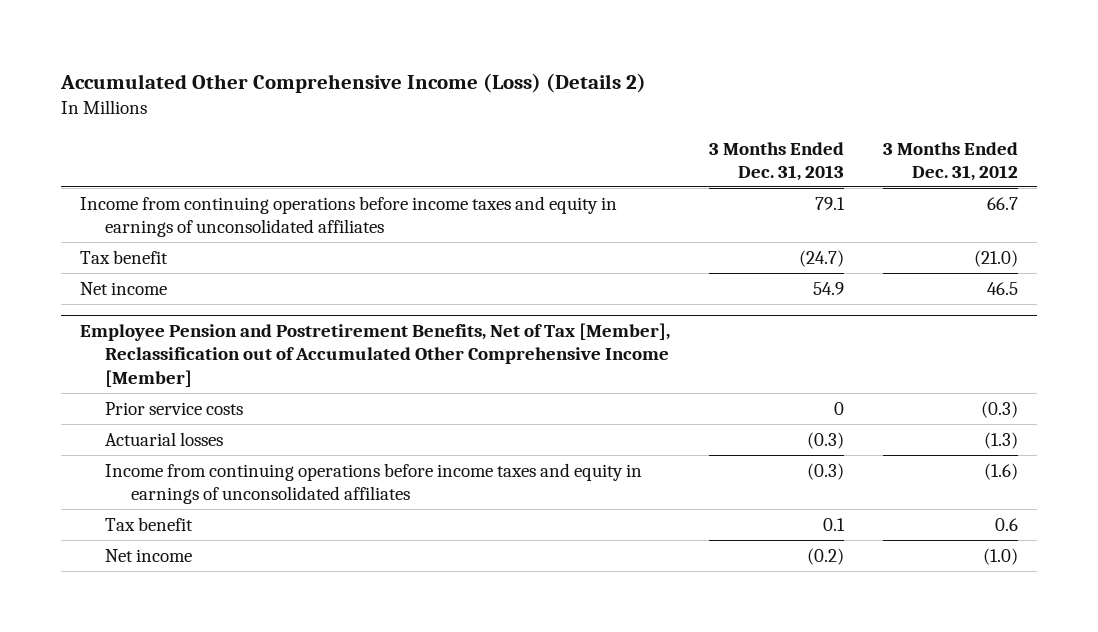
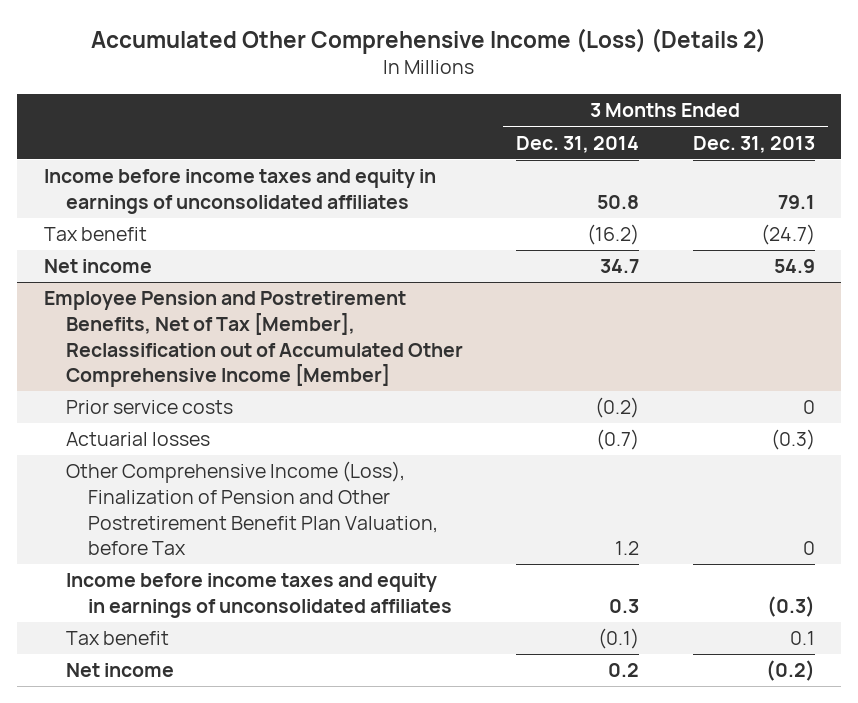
[882,141,1018,181] 3 Months Ended Dec. 31, 2012 -> none
none -> [516,135,640,153] Dec. 31, 2014
[80,195,618,237] Income from continuing operations before income taxes and equity in earnings of unconsolidated affiliates -> [43,169,436,214] Income before income taxes and equity in earnings of unconsolidated affiliates
none -> [65,461,438,556] Other Comprehensive Income (Loss), Finalization of Pension and Other Postretirement Benefit Plan Valuation, before Tax
[105,462,643,504] Income from continuing operations before income taxes and equity in earnings of unconsolidated affiliates -> [65,573,452,618] Income before income taxes and equity in earnings of unconsolidated affiliates

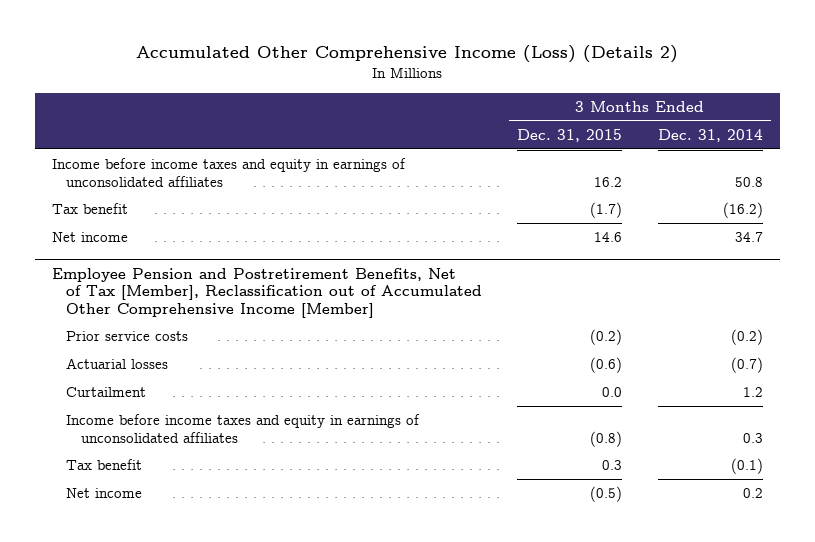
[692,135,815,153] Dec. 31, 2013 -> none
none -> [517,128,623,142] Dec. 31, 2015
[65,461,438,556] Other Comprehensive Income (Loss), Finalization of Pension and Other Postretirement Benefit Plan Valuation, before Tax -> [66,387,147,398] Curtailment

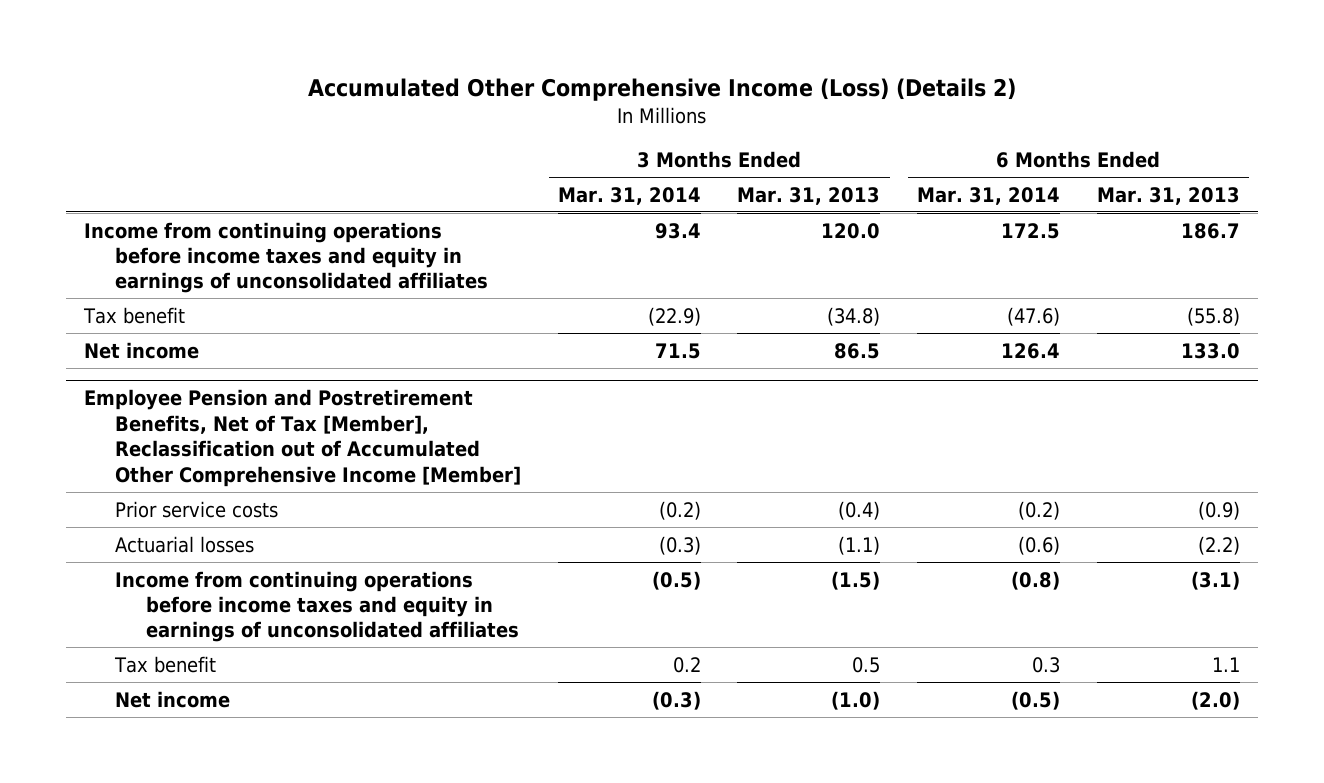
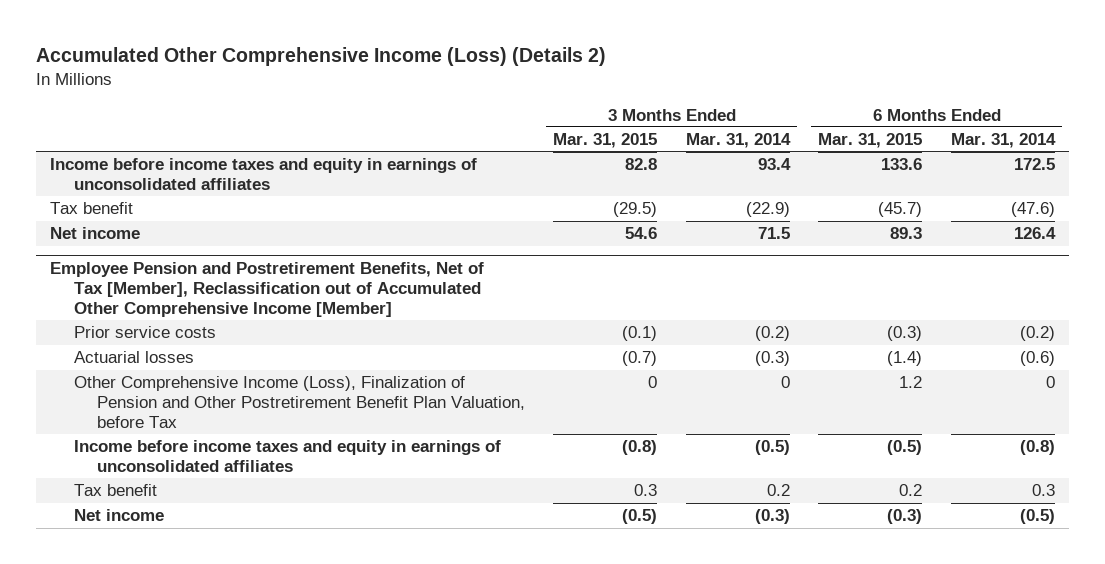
[737,186,881,205] Mar. 31, 2013 -> none
[1096,186,1240,205] Mar. 31, 2013 -> none
none -> [553,133,658,149] Mar. 31, 2015
none -> [818,133,923,149] Mar. 31, 2015
[83,221,489,294] Income from continuing operations before income taxes and equity in earnings of unconsolidated affiliates -> [50,158,478,190] Income before income taxes and equity in earnings of unconsolidated affiliates
none -> [73,376,525,428] Other Comprehensive Income (Loss), Finalization of Pension and Other Postretirement Benefit Plan Valuation, before Tax
[115,570,520,643] Income from continuing operations before income taxes and equity in earnings of unconsolidated affiliates -> [73,440,501,472] Income before income taxes and equity in earnings of unconsolidated affiliates

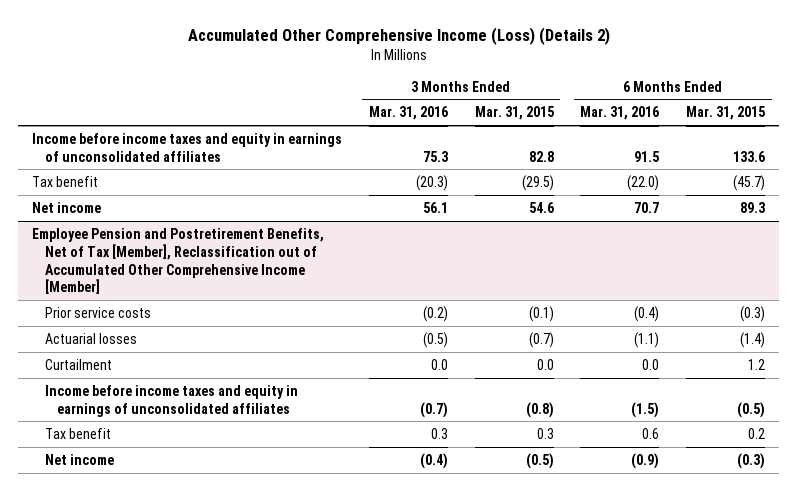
[685,133,791,149] Mar. 31, 2014 -> none
[950,133,1056,149] Mar. 31, 2014 -> none
none -> [368,106,448,121] Mar. 31, 2016
none -> [580,106,660,121] Mar. 31, 2016
[73,376,525,428] Other Comprehensive Income (Loss), Finalization of Pension and Other Postretirement Benefit Plan Valuation, before Tax -> none
none -> [44,358,112,370] Curtailment

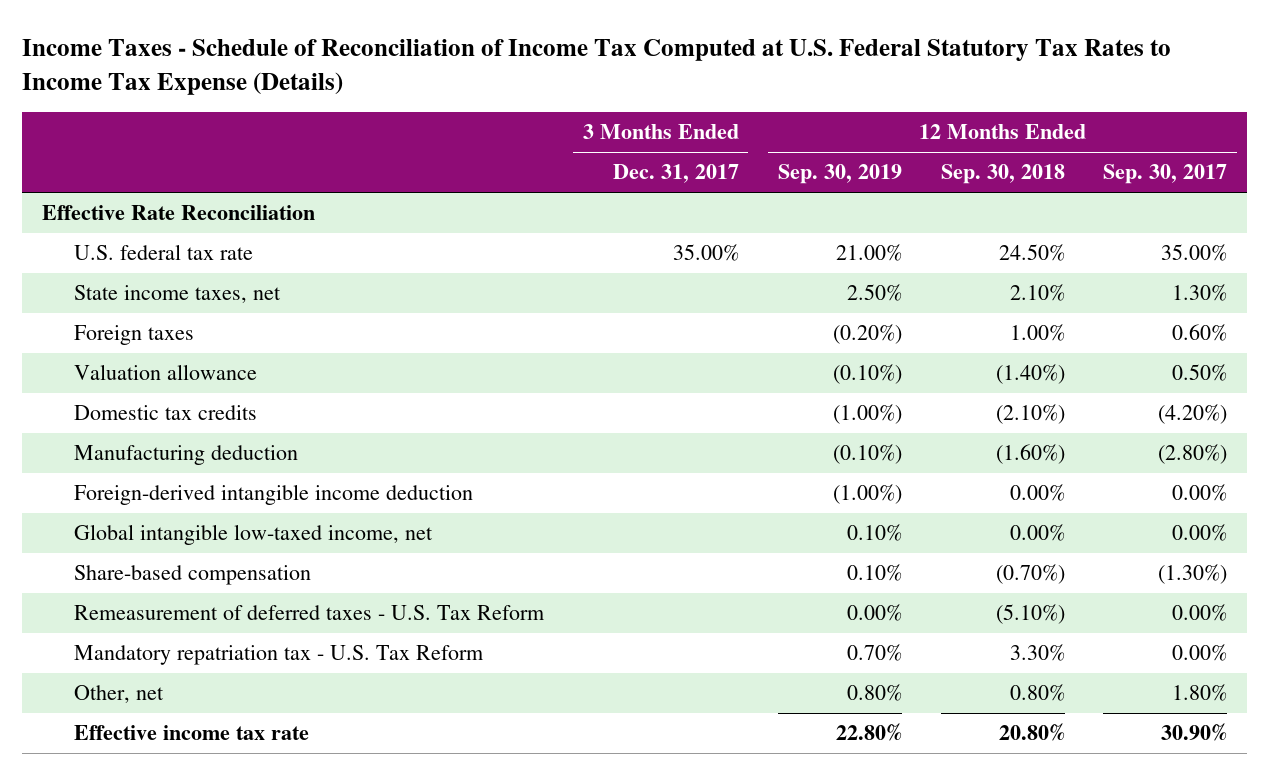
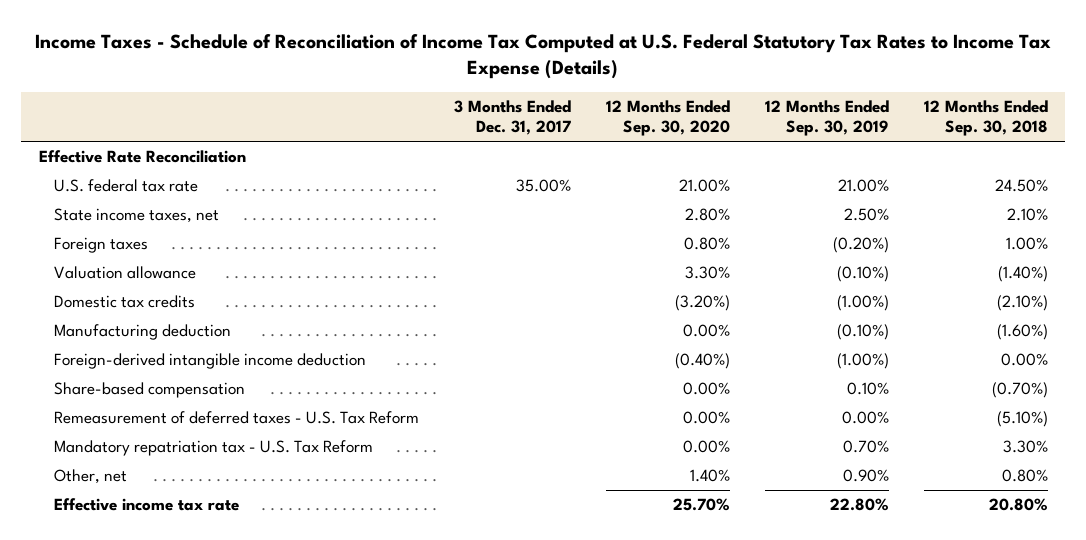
[1103,164,1228,185] Sep. 30, 2017 -> none
none -> [605,99,730,137] 12 Months Ended Sep. 30, 2020
[73,524,433,546] Global intangible low-taxed income, net -> none
[846,684,902,702] 0.80% -> [842,469,889,483] 0.90%

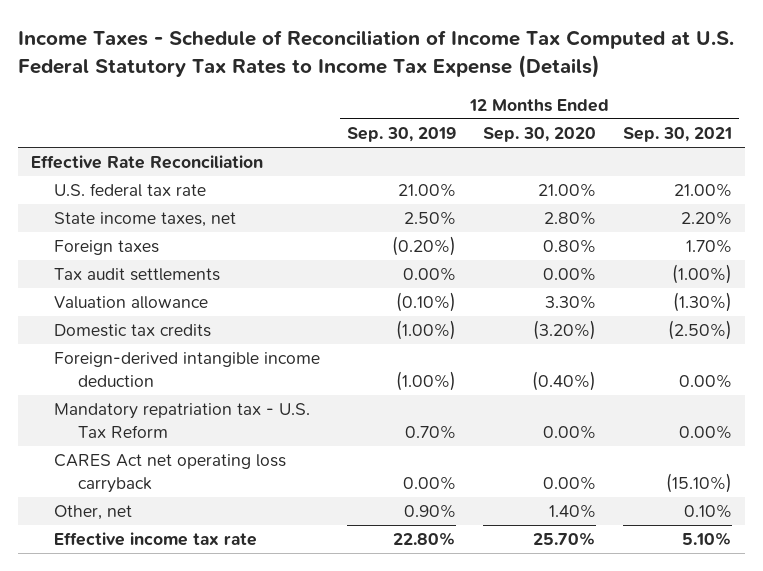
[454,99,572,136] 3 Months Ended Dec. 31, 2017 -> none
[923,99,1048,137] 12 Months Ended Sep. 30, 2018 -> none
none -> [622,127,732,143] Sep. 30, 2021
none -> [54,268,221,282] Tax audit settlements
[54,324,232,341] Manufacturing deduction -> none
[54,382,246,399] Share-based compensation -> none
[54,411,420,425] Remeasurement of deferred taxes - U.S. Tax Reform -> none
none -> [54,454,287,493] CARES Act net operating loss carryback

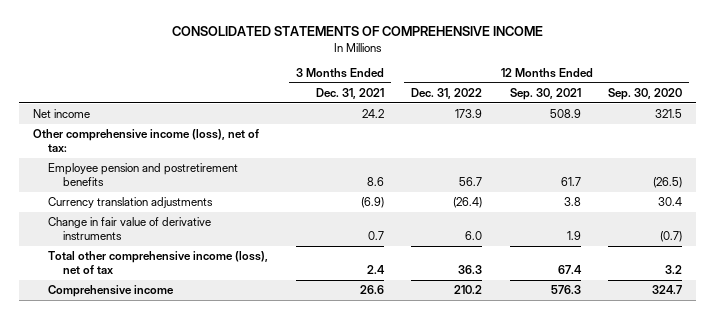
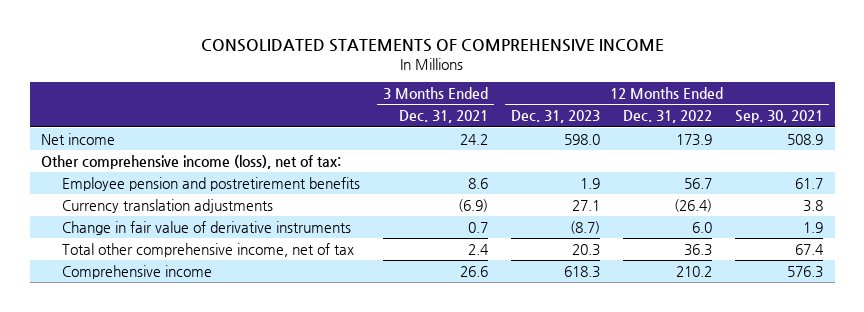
[608,87,683,100] Sep. 30, 2020 -> none
none -> [511,110,601,124] Dec. 31, 2023
[47,251,268,274] Total other comprehensive income (loss), net of tax -> [62,242,355,257] Total other comprehensive income, net of tax

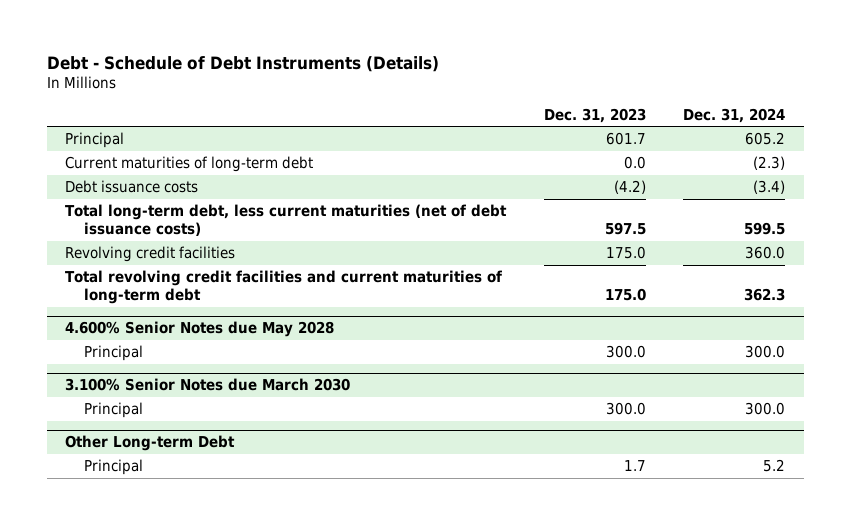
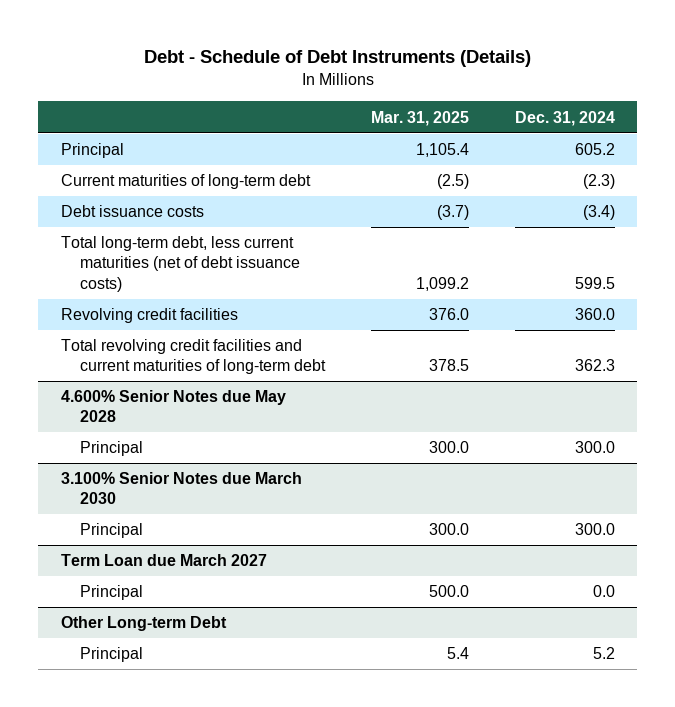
[543,107,646,123] Dec. 31, 2023 -> none
none -> [370,110,469,126] Mar. 31, 2025
none -> [60,554,267,567] Term Loan due March 2027
none -> [80,585,144,601] Principal

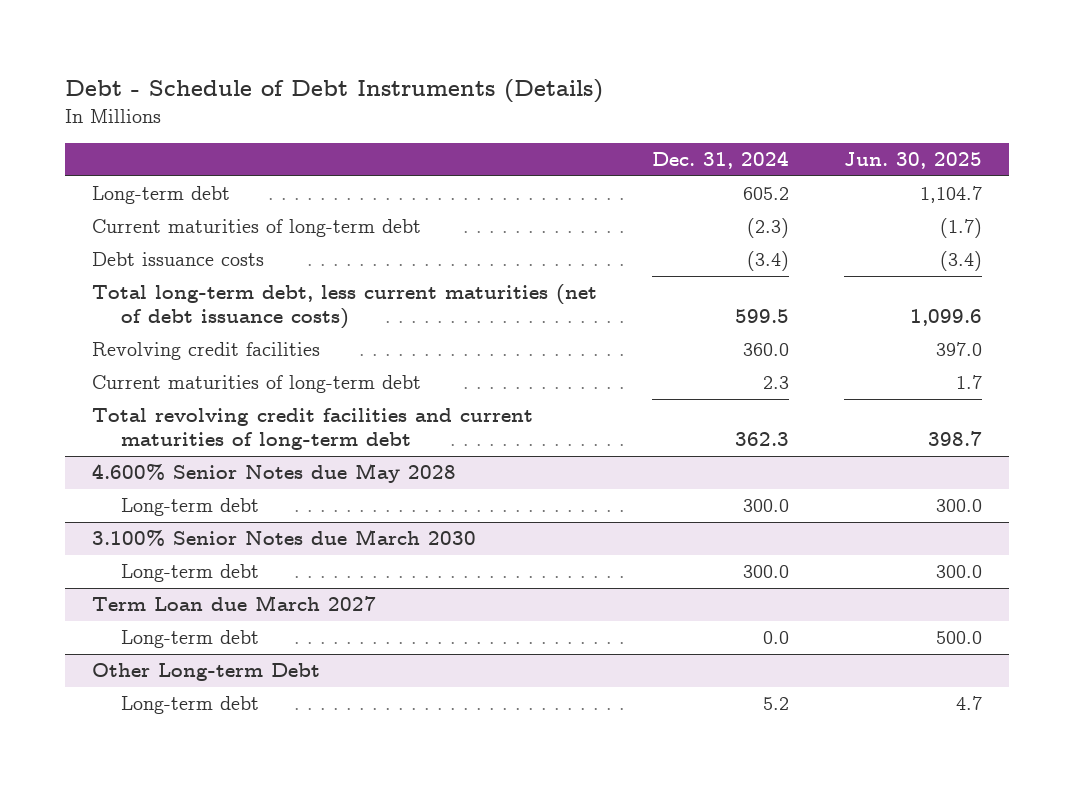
[370,110,469,126] Mar. 31, 2025 -> none
none -> [843,152,982,170] Jun. 30, 2025
[60,143,124,159] Principal -> [92,186,231,205] Long-term debt
none -> [92,375,422,394] Current maturities of long-term debt
[80,441,144,457] Principal -> [121,498,260,517] Long-term debt
[80,523,144,539] Principal -> [121,564,260,583] Long-term debt
[80,585,144,601] Principal -> [121,630,260,649] Long-term debt
[80,647,144,663] Principal -> [121,696,260,715] Long-term debt

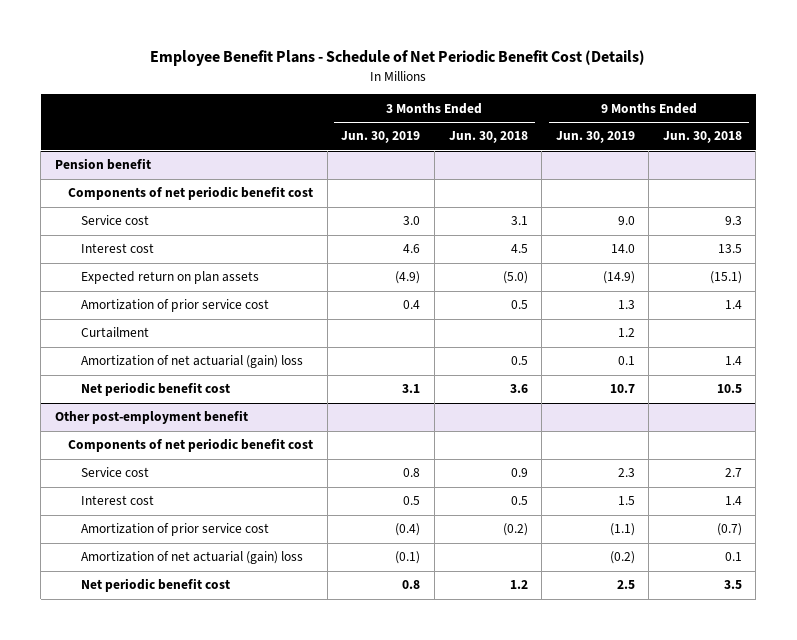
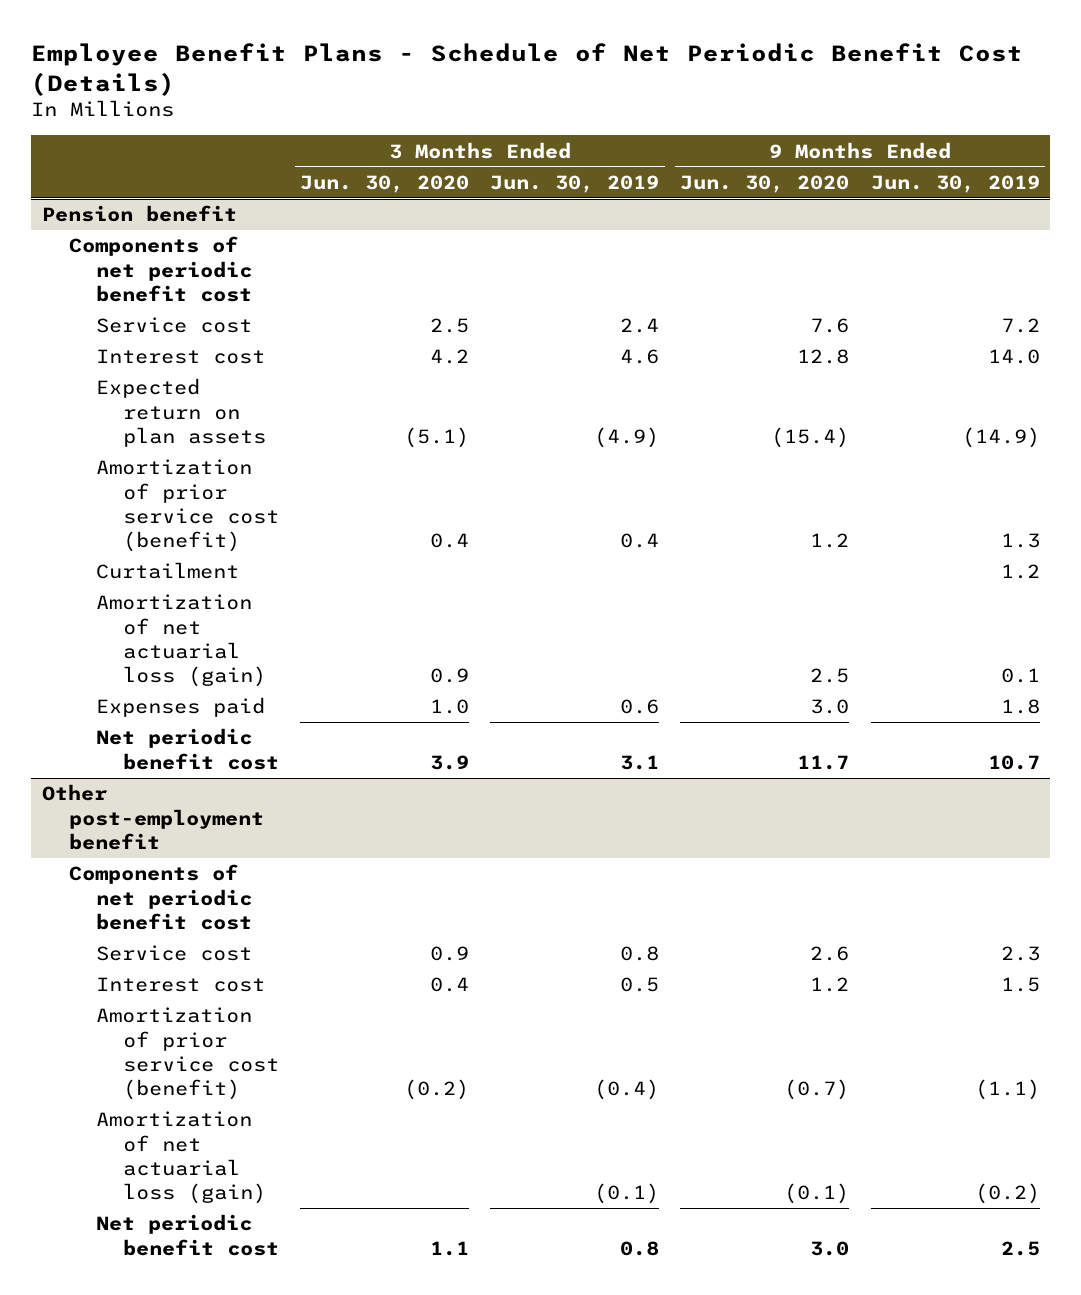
[448,131,528,144] Jun. 30, 2018 -> none
[662,131,742,144] Jun. 30, 2018 -> none
none -> [300,174,470,193] Jun. 30, 2020
none -> [680,174,850,193] Jun. 30, 2020
[403,216,421,226] 3.0 -> [620,318,660,334] 2.4
[617,216,635,226] 9.0 -> [1000,318,1040,334] 7.2
[81,299,270,313] Amortization of prior service cost -> [96,459,280,553] Amortization of prior service cost (benefit)
[81,355,304,369] Amortization of net actuarial (gain) loss -> [96,594,267,688] Amortization of net actuarial loss (gain)
none -> [96,697,266,718] Expenses paid
[81,523,270,537] Amortization of prior service cost -> [96,1007,280,1101] Amortization of prior service cost (benefit)
[81,551,304,565] Amortization of net actuarial (gain) loss -> [96,1111,267,1205] Amortization of net actuarial loss (gain)

